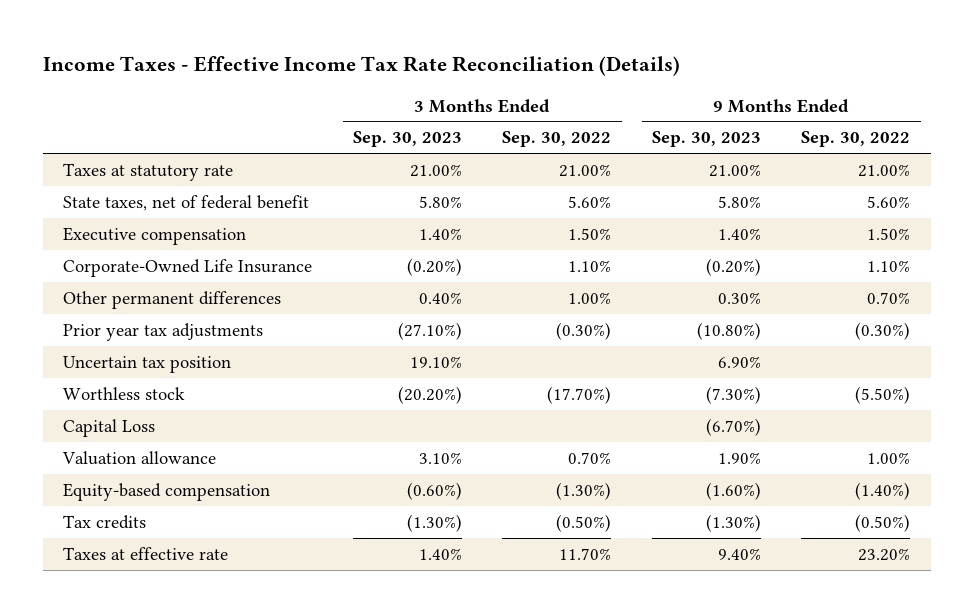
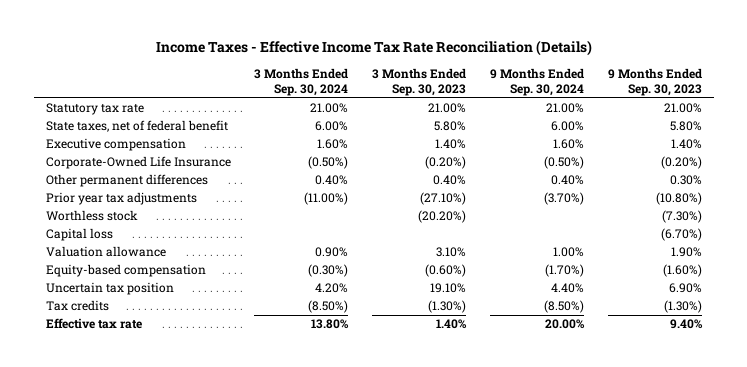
[502,131,612,148] Sep. 30, 2022 -> none
[801,131,911,148] Sep. 30, 2022 -> none
none -> [254,67,349,96] 3 Months Ended Sep. 30, 2024
none -> [489,67,584,96] 9 Months Ended Sep. 30, 2024
[63,162,234,181] Taxes at statutory rate -> [45,103,144,116] Statutory tax rate
[63,418,156,437] Capital Loss -> [45,228,113,242] Capital loss
[63,355,232,373] Uncertain tax position -> [45,282,174,296] Uncertain tax position
[63,546,229,560] Taxes at effective rate -> [45,318,142,330] Effective tax rate

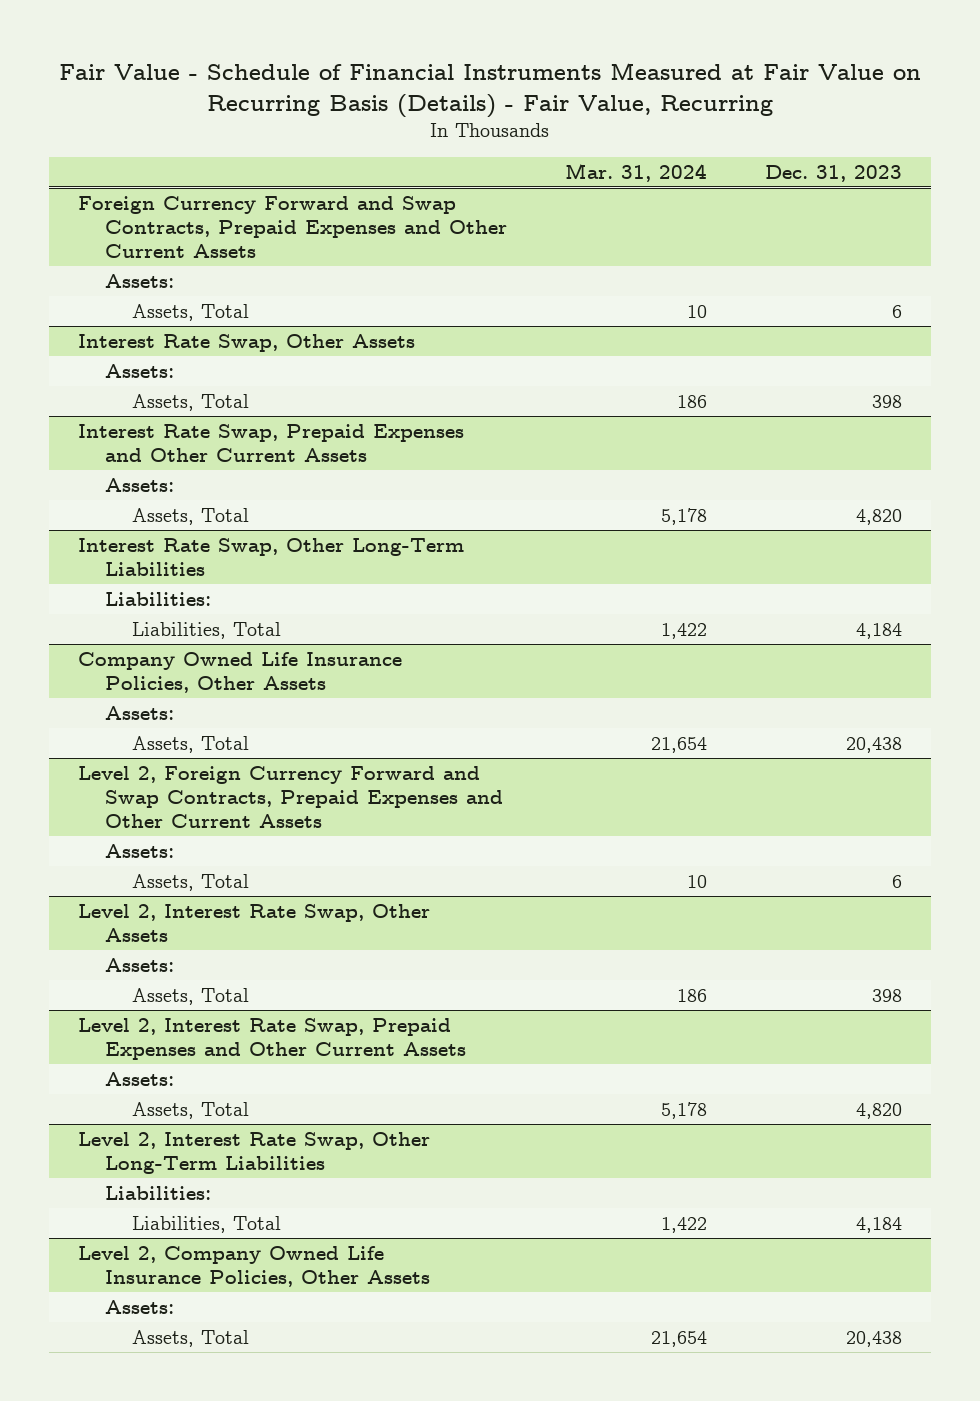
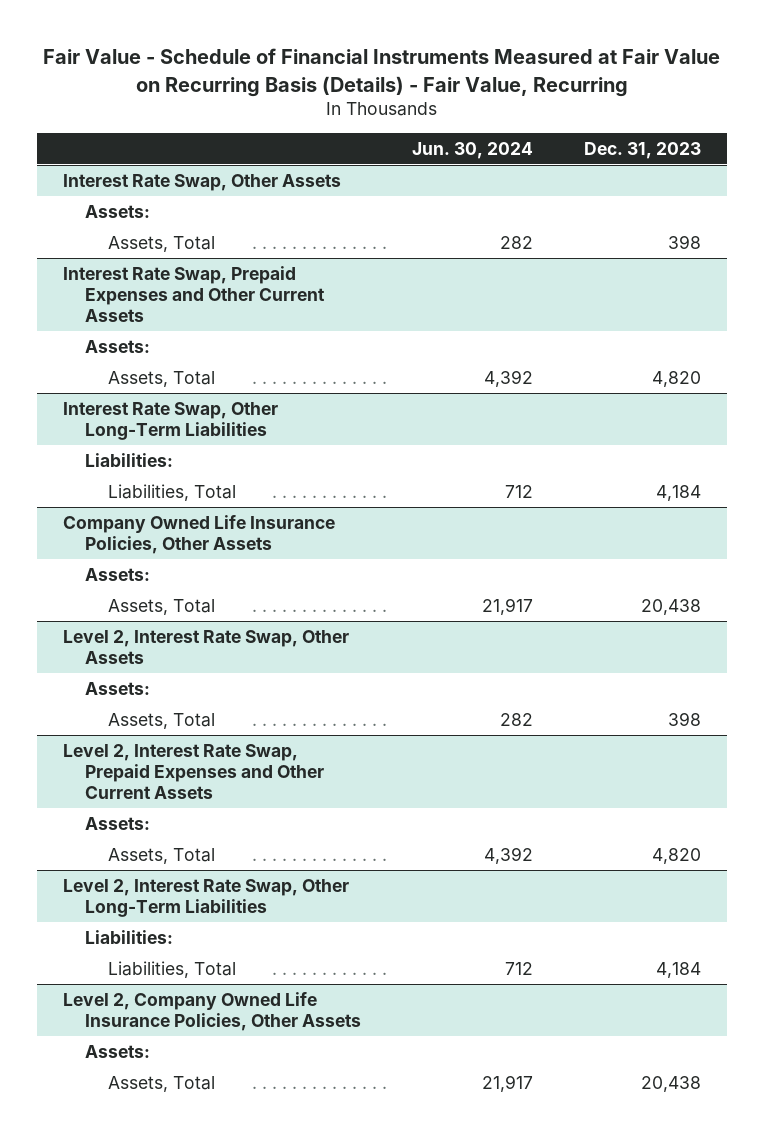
[565,163,708,183] Mar. 31, 2024 -> none
none -> [412,141,534,159] Jun. 30, 2024
[77,195,507,258] Foreign Currency Forward and Swap Contracts, Prepaid Expenses and Other Current Assets -> none
[104,273,174,288] Assets: -> none
[132,303,250,321] Assets, Total -> none
[77,765,503,828] Level 2, Foreign Currency Forward and Swap Contracts, Prepaid Expenses and Other Current Assets -> none
[104,843,174,858] Assets: -> none
[132,873,250,891] Assets, Total -> none

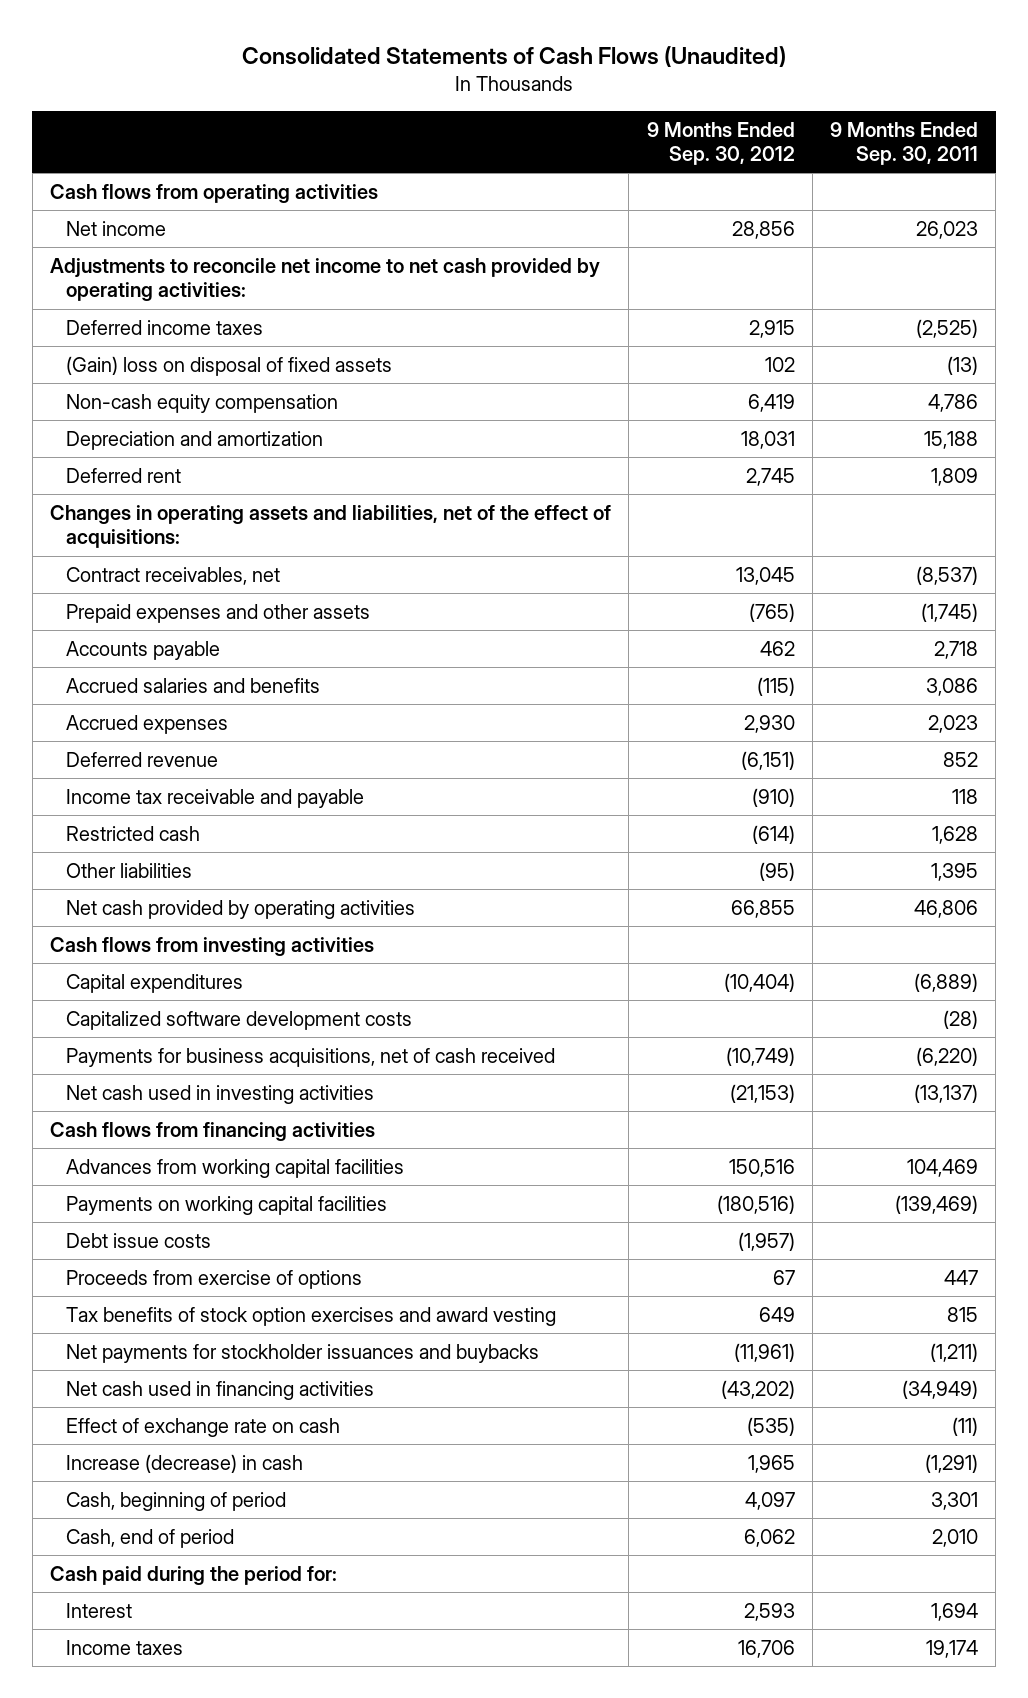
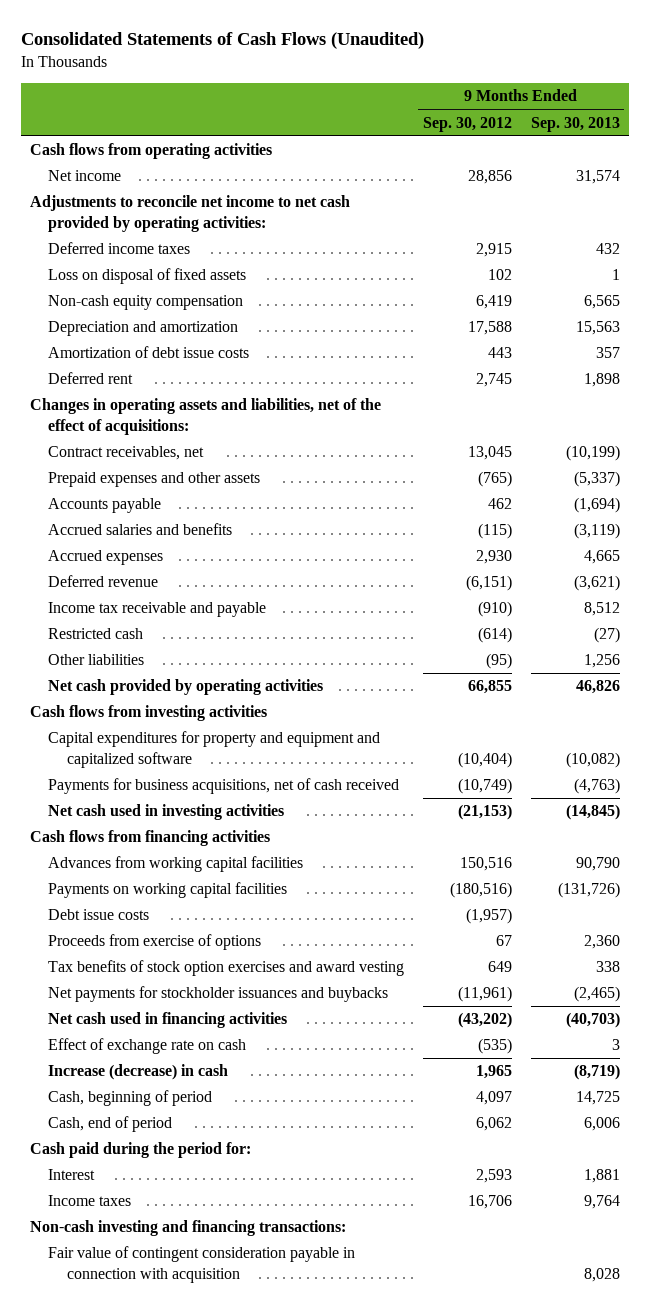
[830,121,979,166] 9 Months Ended Sep. 30, 2011 -> none
none -> [530,116,620,132] Sep. 30, 2013
[65,356,392,377] (Gain) loss on disposal of fixed assets -> [48,268,247,285] Loss on disposal of fixed assets
[740,431,795,450] 18,031 -> [467,321,512,336] 17,588
none -> [48,346,250,359] Amortization of debt issue costs
[65,1011,412,1031] Capitalized software development costs -> none
[65,974,243,994] Capital expenditures -> [48,731,381,768] Capital expenditures for property and equipment and capitalized software
none -> [30,1220,347,1237] Non-cash investing and financing transactions:
none -> [48,1246,356,1283] Fair value of contingent consideration payable in connection with acquisition

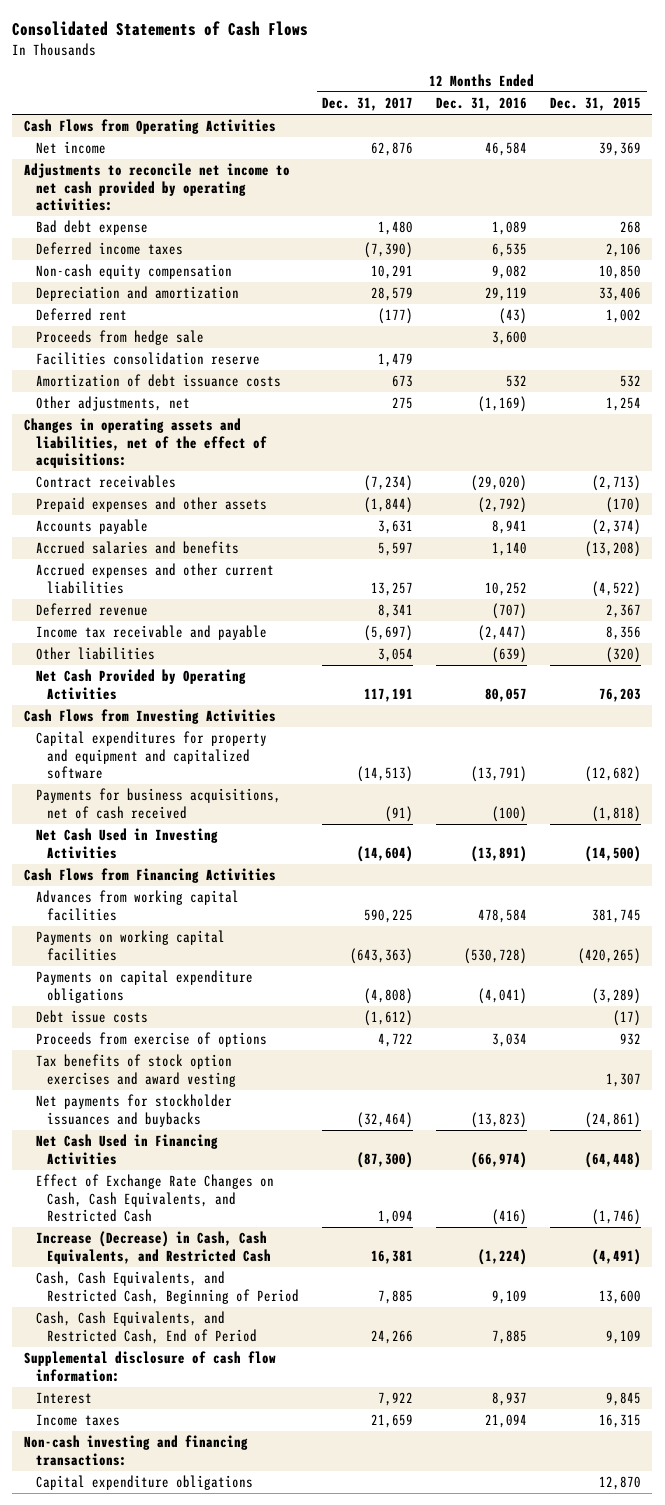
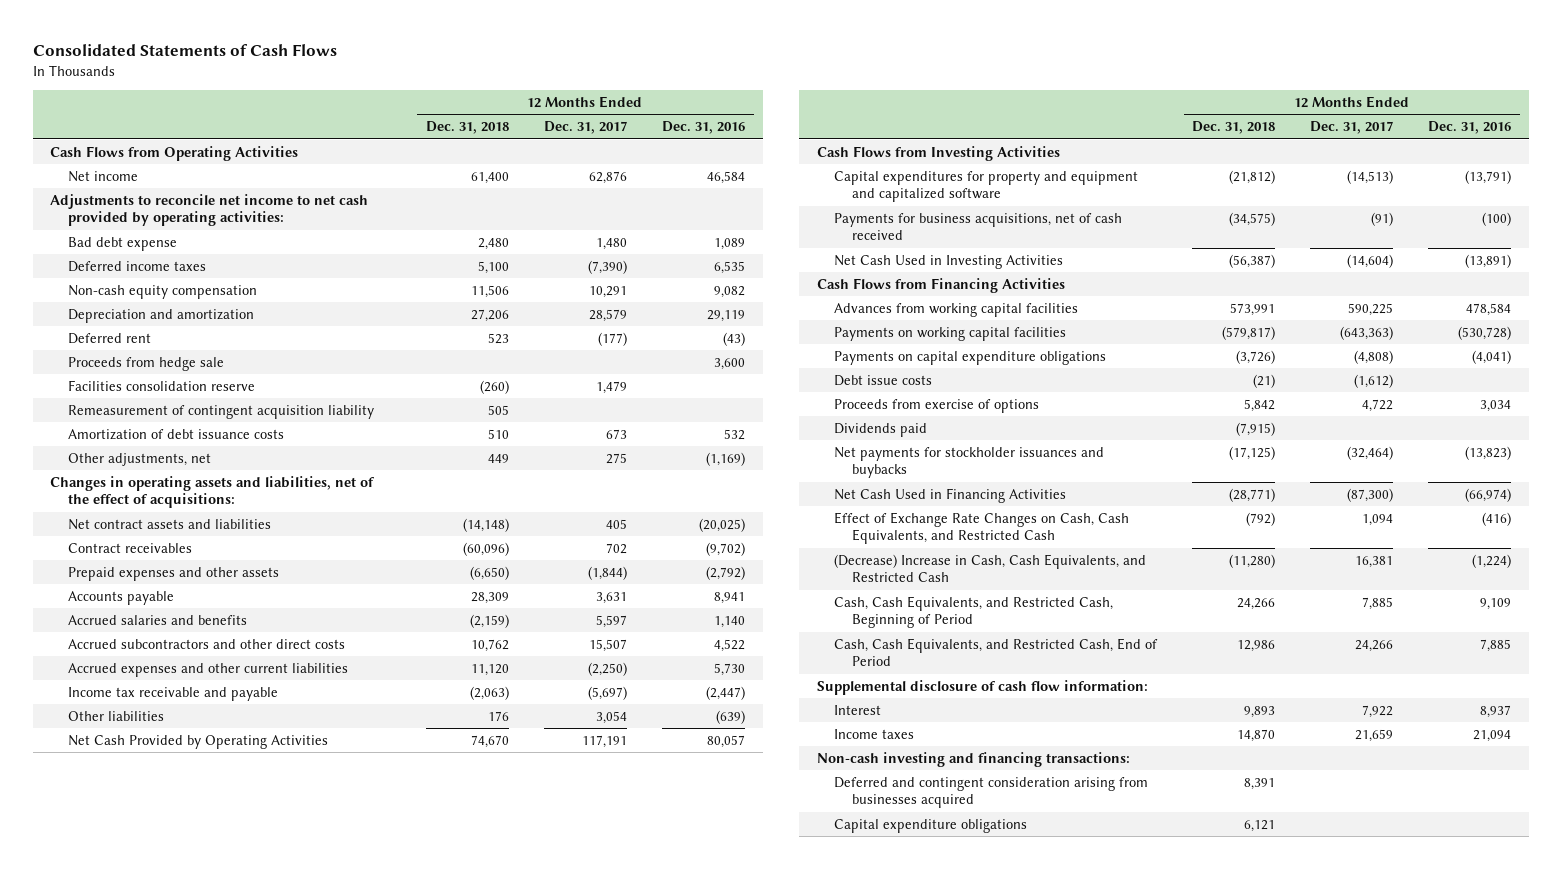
[549,97,641,112] Dec. 31, 2015 -> none
none -> [425,121,509,135] Dec. 31, 2018
none -> [67,404,374,419] Remeasurement of contingent acquisition liability
none -> [67,518,271,530] Net contract assets and liabilities
[364,475,414,492] (7,234) -> [605,542,627,554] 702
[471,475,528,492] (29,020) -> [705,541,745,556] (9,702)
[35,603,148,617] Deferred revenue -> none
none -> [67,638,345,649] Accrued subcontractors and other direct costs
[371,581,414,596] 13,257 -> [587,661,627,676] (2,250)
[485,581,528,596] 10,252 -> [713,662,745,676] 5,730
[35,1054,237,1087] Tax benefits of stock option exercises and award vesting -> none
none -> [834,422,928,437] Dividends paid
[35,1231,272,1264] Increase (Decrease) in Cash, Cash Equivalents, and Restricted Cash -> [834,553,1147,583] (Decrease) Increase in Cash, Cash Equivalents, and Restricted Cash
none -> [834,776,1149,809] Deferred and contingent consideration arising from businesses acquired

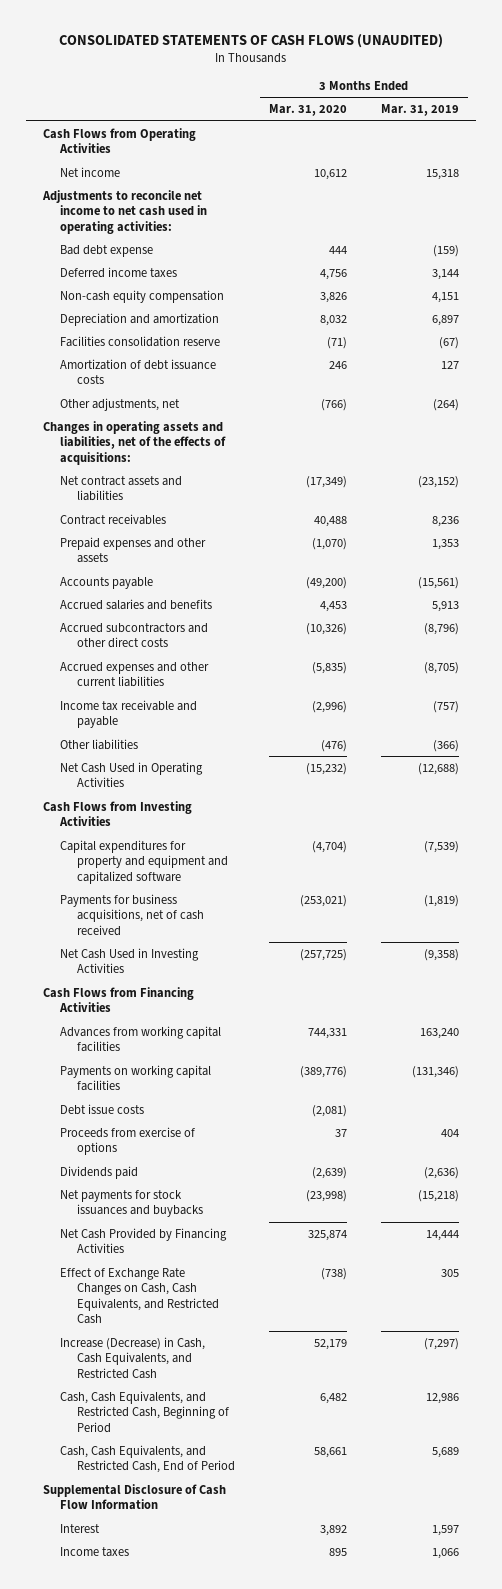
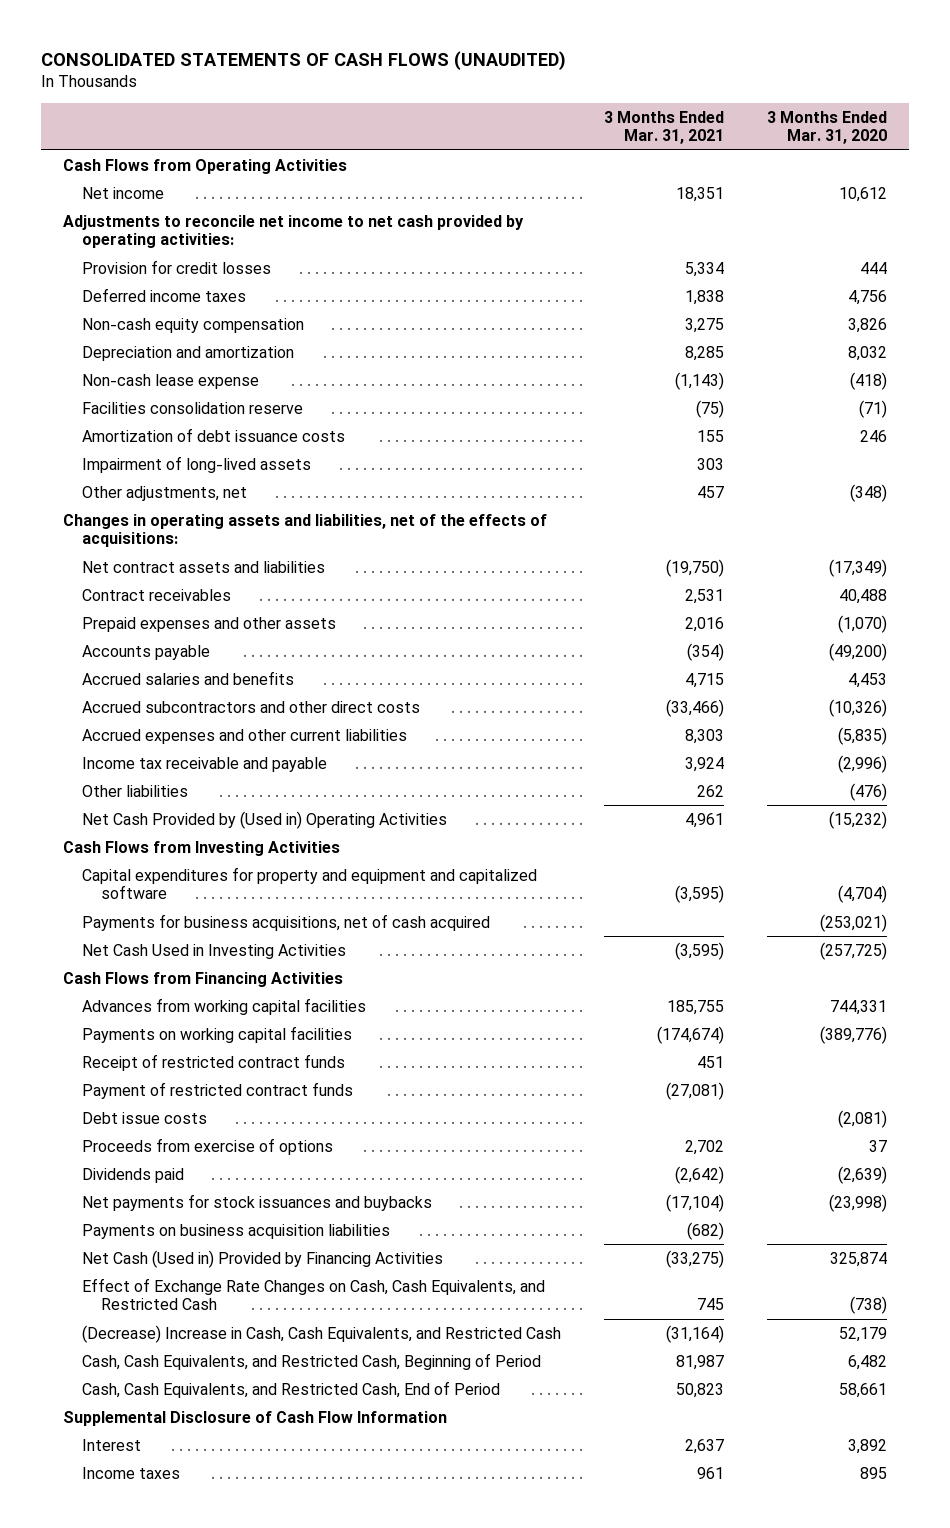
[381,104,460,117] Mar. 31, 2019 -> none
none -> [604,110,725,145] 3 Months Ended Mar. 31, 2021
[41,189,207,234] Adjustments to reconcile net income to net cash used in operating activities: -> [62,214,524,249] Adjustments to reconcile net income to net cash provided by operating activities:
[59,244,153,257] Bad debt expense -> [82,259,272,274] Provision for credit losses
none -> [82,373,260,389] Non-cash lease expense
none -> [82,455,312,473] Impairment of long-lived assets
[320,398,347,411] (766) -> [850,483,888,502] (348)
[59,761,203,788] Net Cash Used in Operating Activities -> [82,810,448,829] Net Cash Provided by (Used in) Operating Activities
[59,893,204,936] Payments for business acquisitions, net of cash received -> [82,913,491,931] Payments for business acquisitions, net of cash acquired
none -> [82,1053,346,1071] Receipt of restricted contract funds
none -> [82,1081,354,1099] Payment of restricted contract funds
none -> [82,1223,391,1239] Payments on business acquisition liabilities
[59,1227,227,1254] Net Cash Provided by Financing Activities -> [82,1249,444,1268] Net Cash (Used in) Provided by Financing Activities
[59,1336,205,1379] Increase (Decrease) in Cash, Cash Equivalents, and Restricted Cash -> [82,1324,562,1343] (Decrease) Increase in Cash, Cash Equivalents, and Restricted Cash

